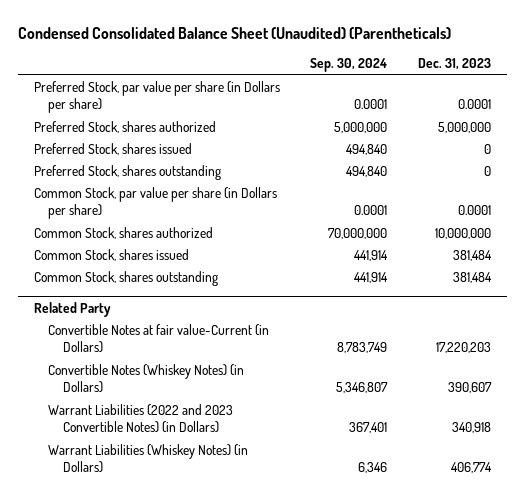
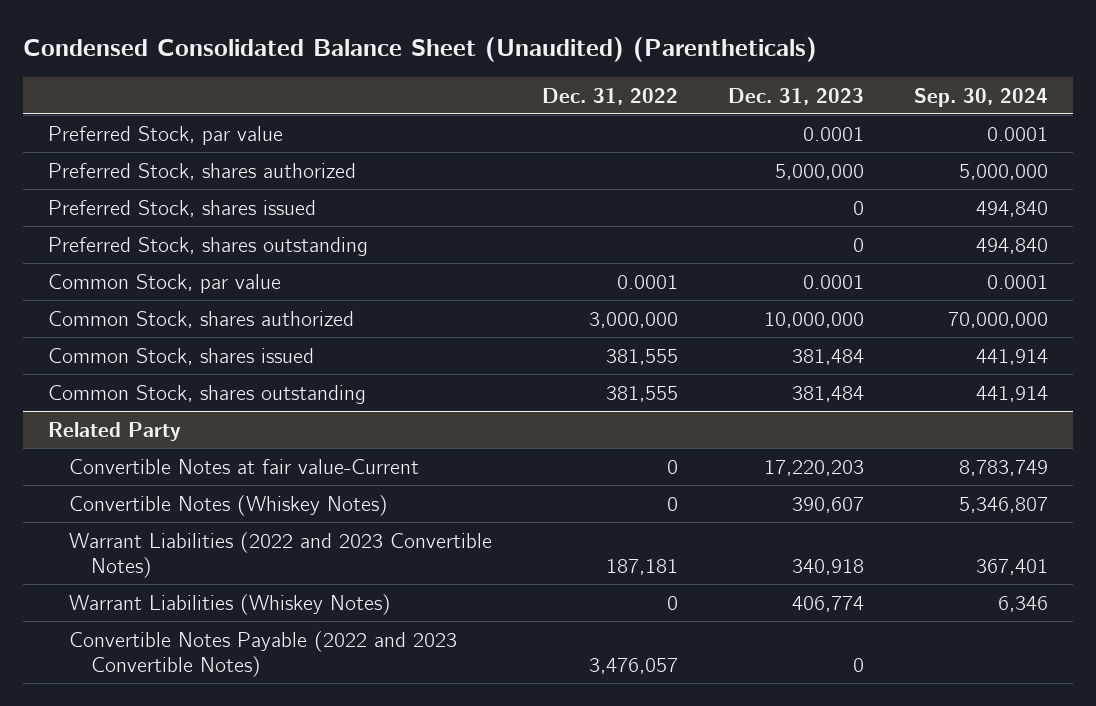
none -> [542,87,679,105] Dec. 31, 2022
[33,81,280,114] Preferred Stock, par value per share (in Dollars per share) -> [47,125,283,145] Preferred Stock, par value
[33,187,277,220] Common Stock, par value per share (in Dollars per share) -> [47,273,281,293] Common Stock, par value
[48,324,270,354] Convertible Notes at fair value-Current (in Dollars) -> [69,458,420,474] Convertible Notes at fair value-Current
[48,364,245,394] Convertible Notes (Whiskey Notes) (in Dollars) -> [69,494,389,516] Convertible Notes (Whiskey Notes)
[48,404,234,434] Warrant Liabilities (2022 and 2023 Convertible Notes) (in Dollars) -> [69,531,493,578] Warrant Liabilities (2022 and 2023 Convertible Notes)
[48,444,249,474] Warrant Liabilities (Whiskey Notes) (in Dollars) -> [69,593,392,615] Warrant Liabilities (Whiskey Notes)
none -> [69,630,458,677] Convertible Notes Payable (2022 and 2023 Convertible Notes)

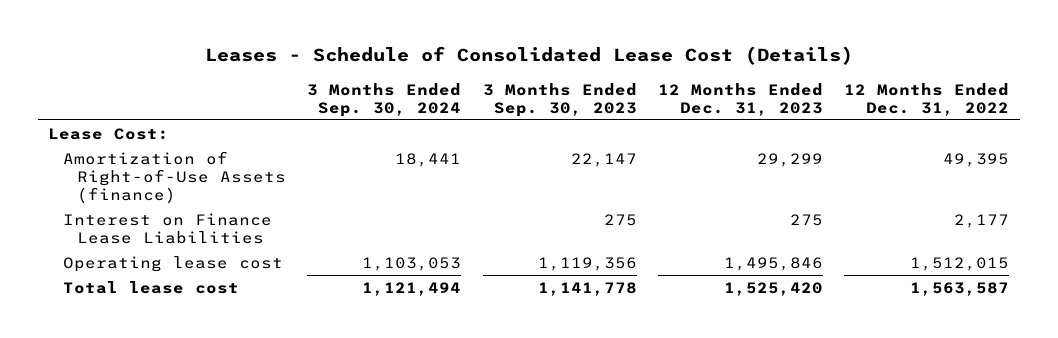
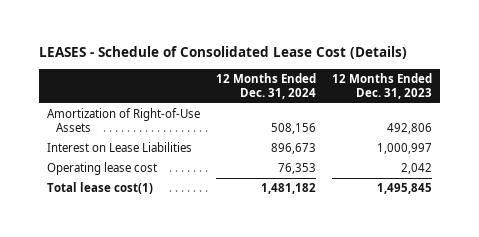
[204,46,853,66] Leases - Schedule of Consolidated Lease Cost (Details) -> [39,46,408,60] LEASES - Schedule of Consolidated Lease Cost (Details)
[307,82,462,117] 3 Months Ended Sep. 30, 2024 -> none
[482,82,637,117] 3 Months Ended Sep. 30, 2023 -> none
[844,82,1010,116] 12 Months Ended Dec. 31, 2022 -> none
none -> [216,72,317,99] 12 Months Ended Dec. 31, 2024
[48,127,170,140] Lease Cost: -> none
[62,150,286,204] Amortization of Right-of-Use Assets (finance) -> [47,108,201,133] Amortization of Right-of-Use Assets
[756,152,823,167] 29,299 -> [386,123,432,135] 492,806
[62,212,272,244] Interest on Finance Lease Liabilities -> [47,142,193,153] Interest on Lease Liabilities
[789,213,823,226] 275 -> [376,143,432,155] 1,000,997
[723,256,823,271] 1,495,846 -> [400,163,432,175] 2,042
[62,280,239,294] Total lease cost -> [47,182,154,195] Total lease cost(1)
[723,281,823,296] 1,525,420 -> [376,183,432,195] 1,495,845

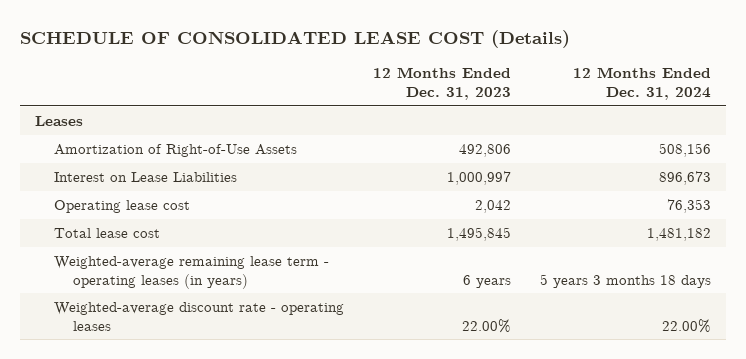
[39,46,408,60] LEASES - Schedule of Consolidated Lease Cost (Details) -> [20,29,571,48] SCHEDULE OF CONSOLIDATED LEASE COST (Details)
none -> [35,116,84,127] Leases
[47,182,154,195] Total lease cost(1) -> [53,228,160,239] Total lease cost
none -> [53,256,329,289] Weighted-average remaining lease term - operating leases (in years)
none -> [53,302,344,331] Weighted-average discount rate - operating leases

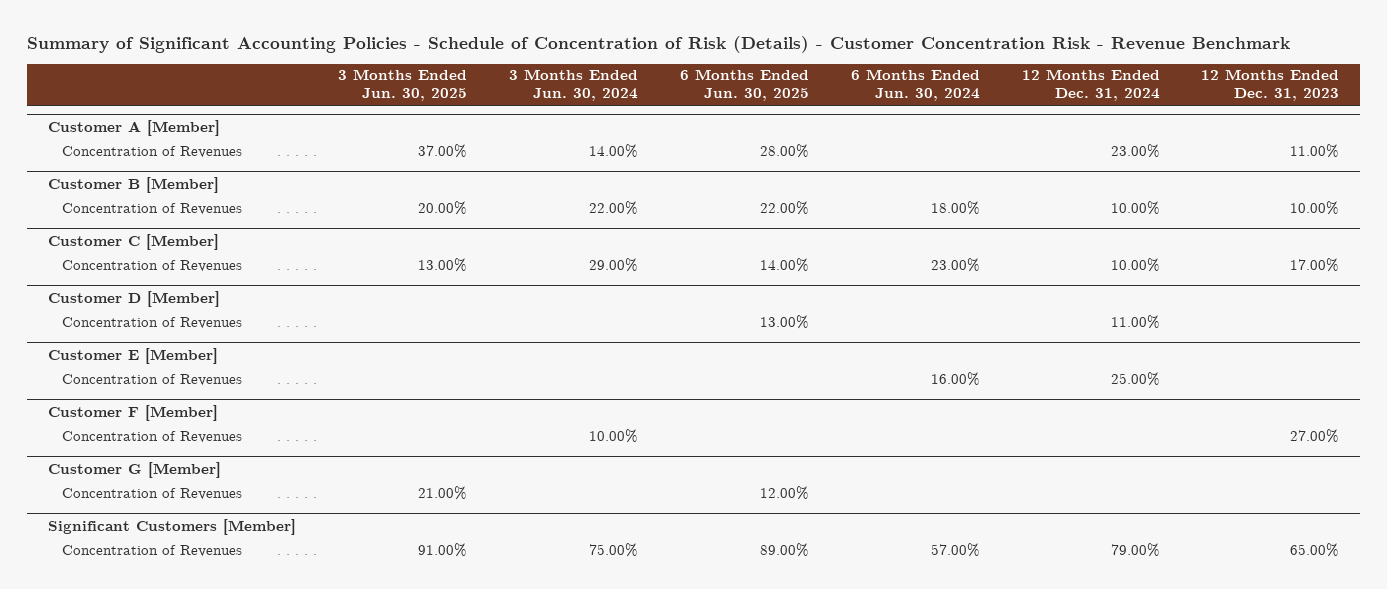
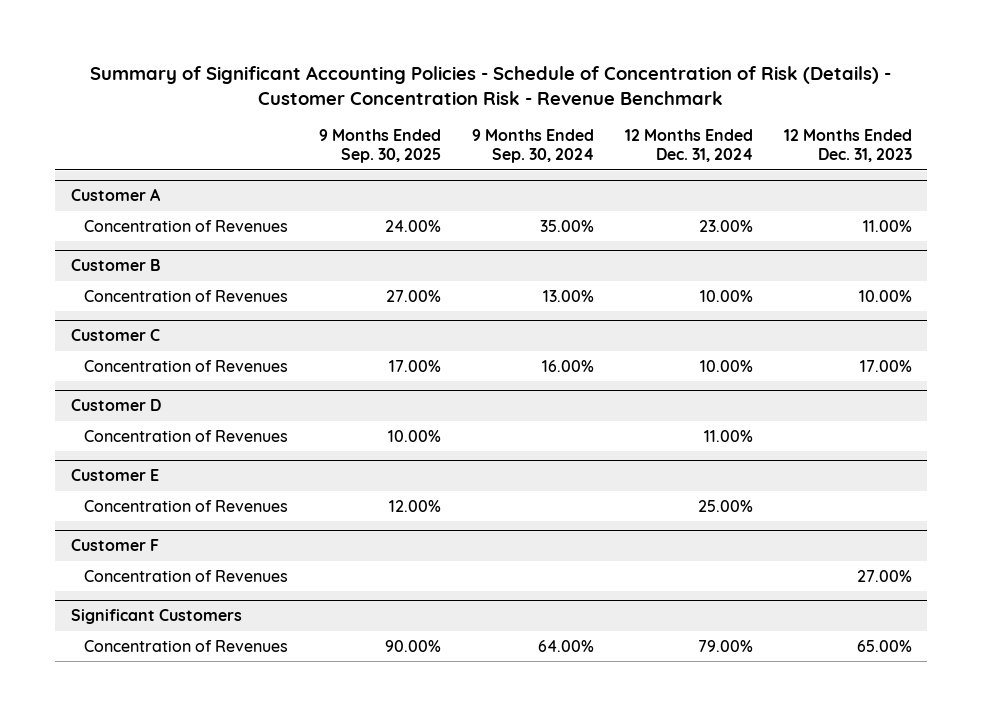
[337,69,467,102] 3 Months Ended Jun. 30, 2025 -> none
[508,69,638,102] 3 Months Ended Jun. 30, 2024 -> none
[679,69,809,102] 6 Months Ended Jun. 30, 2025 -> none
[850,69,980,102] 6 Months Ended Jun. 30, 2024 -> none
none -> [318,129,441,164] 9 Months Ended Sep. 30, 2025
none -> [471,129,594,164] 9 Months Ended Sep. 30, 2024
[47,119,220,136] Customer A [Member] -> [70,188,161,202] Customer A
[47,176,219,193] Customer B [Member] -> [70,259,160,272] Customer B
[47,233,219,250] Customer C [Member] -> [70,329,160,342] Customer C
[47,290,220,307] Customer D [Member] -> [70,399,161,412] Customer D
[47,347,218,364] Customer E [Member] -> [70,469,159,482] Customer E
[47,404,218,421] Customer F [Member] -> [70,539,159,552] Customer F
[62,487,243,500] Concentration of Revenues -> none
[47,518,296,535] Significant Customers [Member] -> none
[47,461,221,478] Customer G [Member] -> [70,609,242,625] Significant Customers

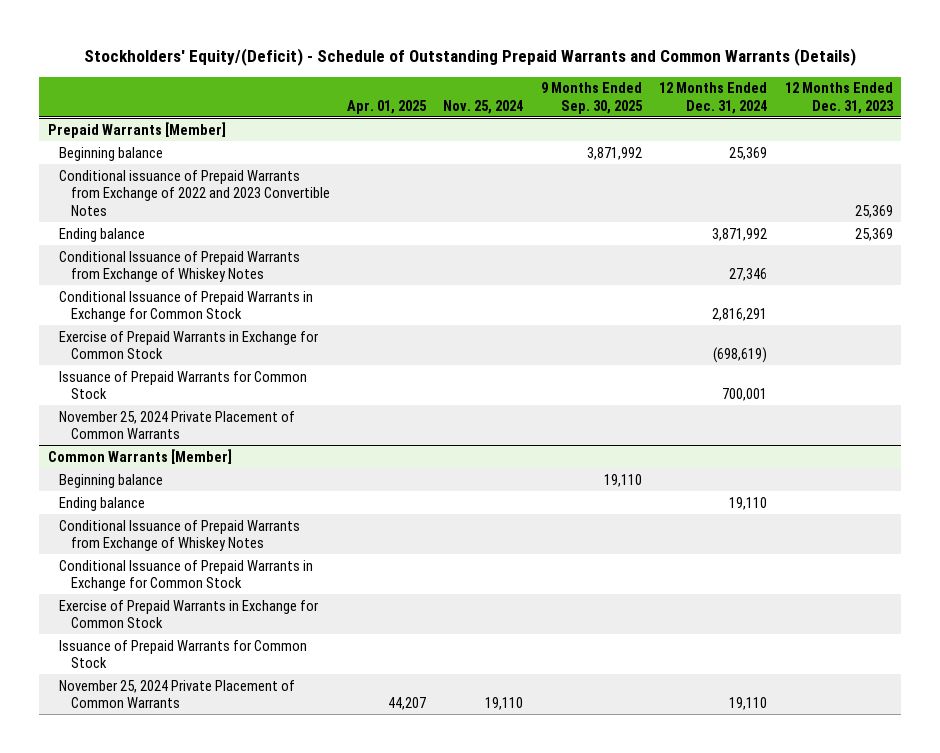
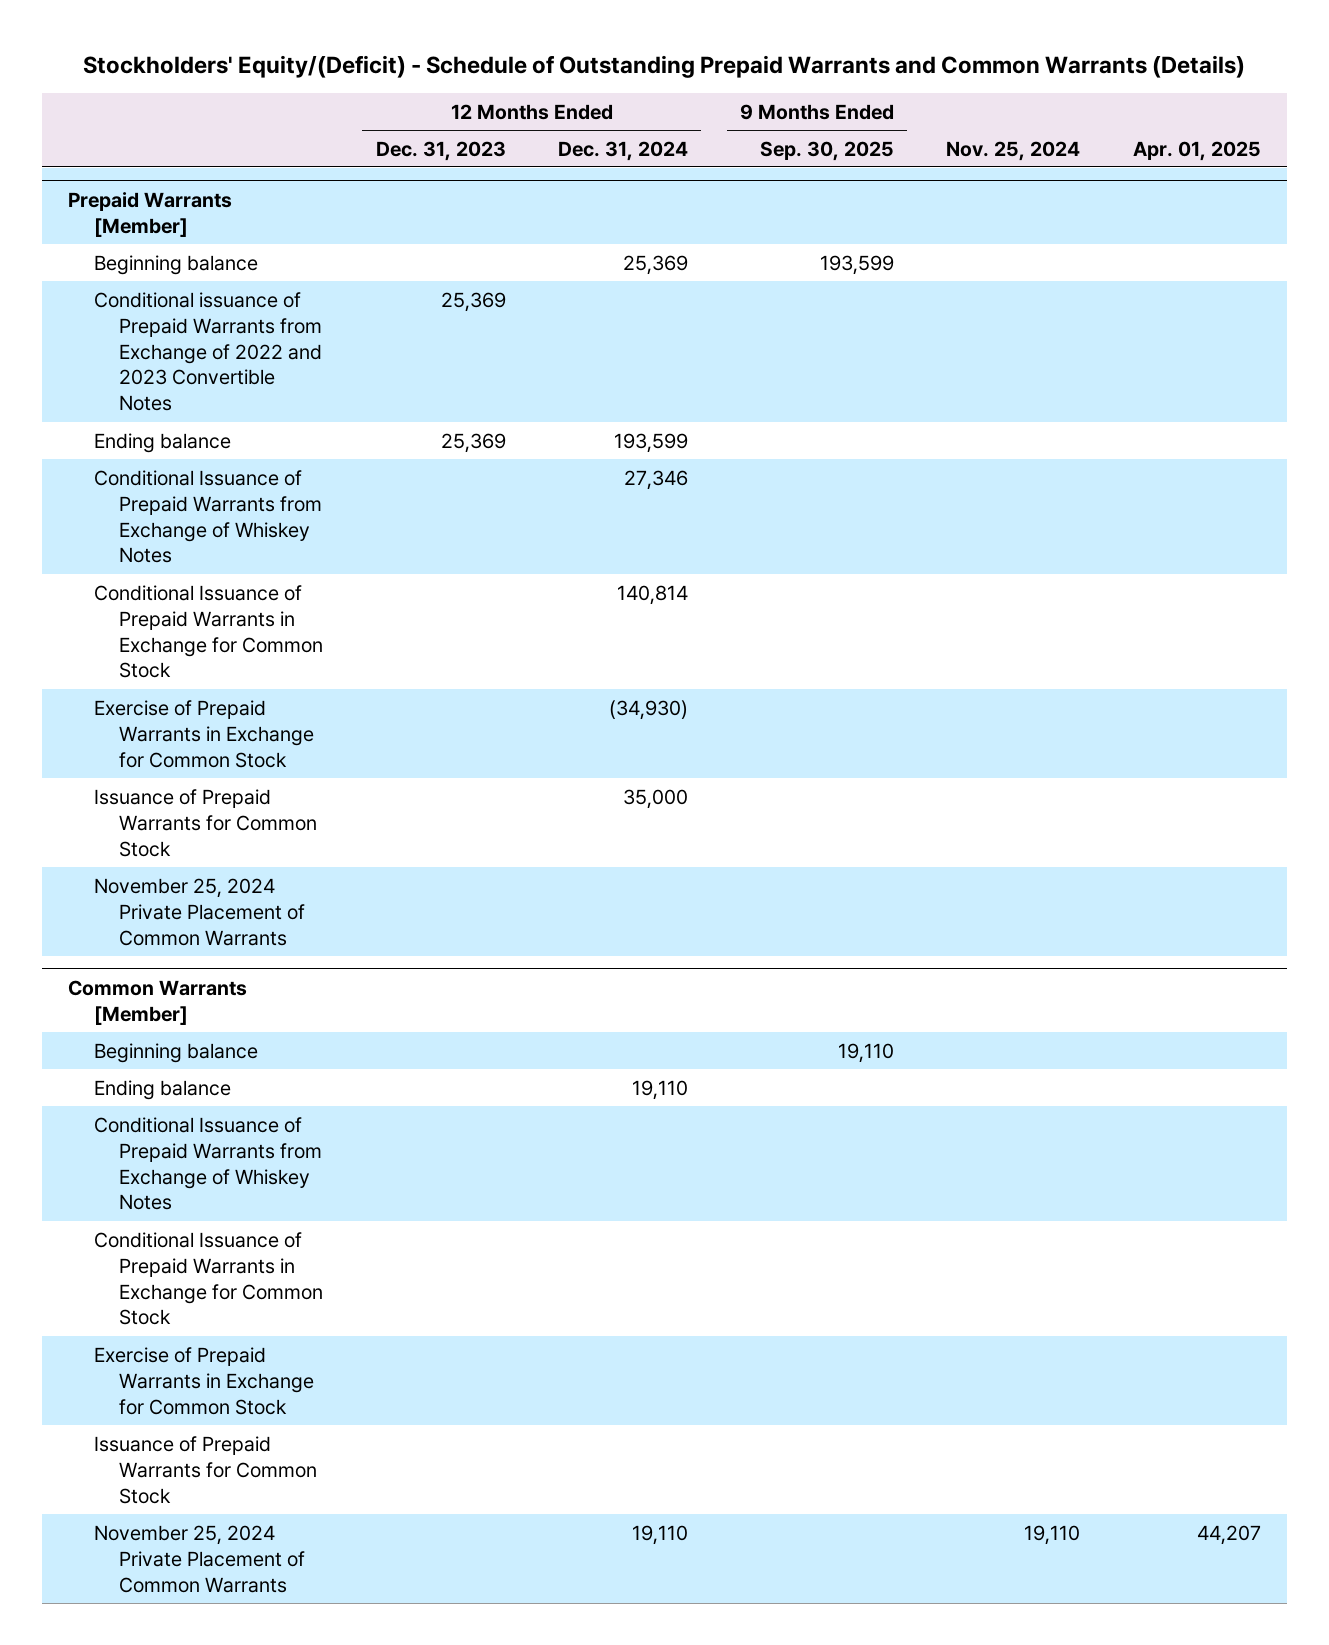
[586,146,642,160] 3,871,992 -> [820,254,895,275] 193,599
[712,227,768,241] 3,871,992 -> [613,432,688,453] 193,599
[712,308,768,322] 2,816,291 -> [616,584,688,605] 140,814
[713,347,768,364] (698,619) -> [608,699,688,720] (34,930)
[722,388,768,402] 700,001 -> [622,788,688,809] 35,000

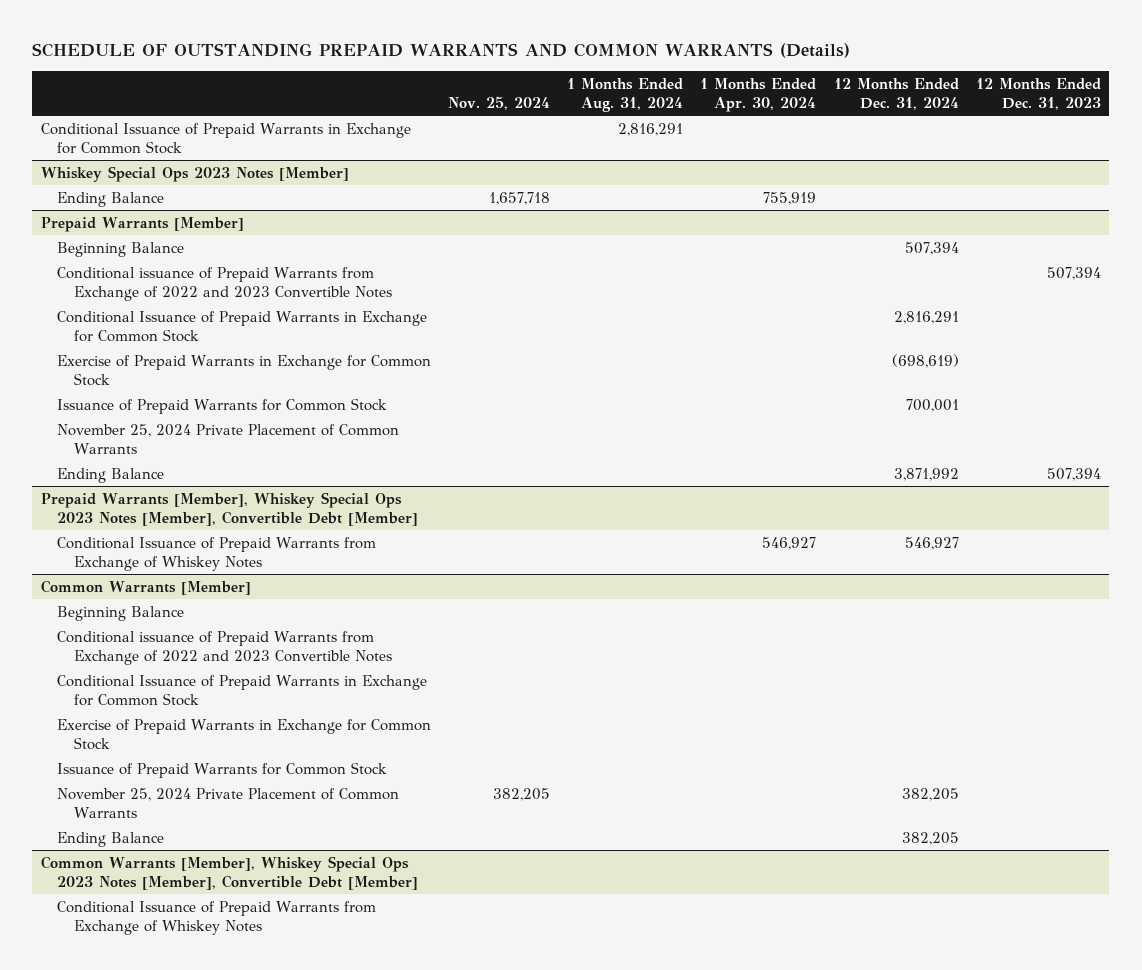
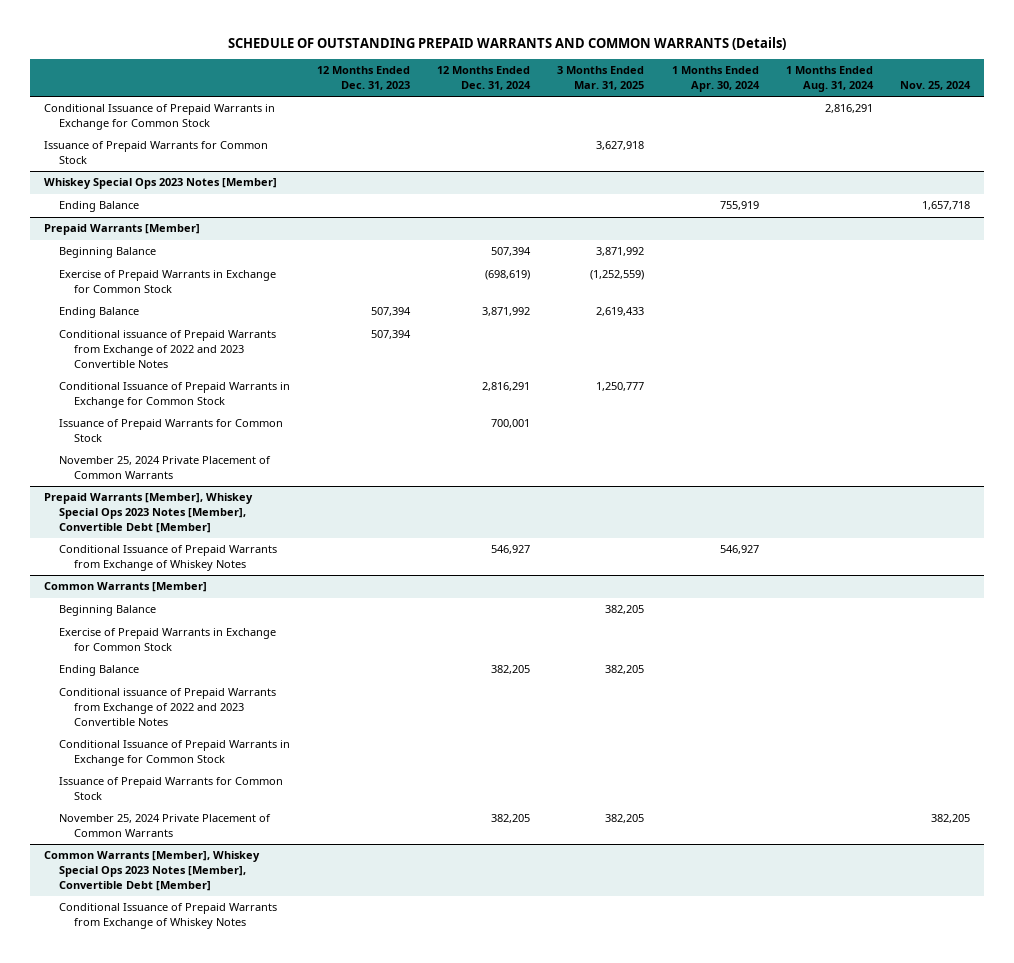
none -> [557,66,645,90] 3 Months Ended Mar. 31, 2025
none -> [43,141,268,164] Issuance of Prepaid Warrants for Common Stock
[57,354,432,386] Exercise of Prepaid Warrants in Exchange for Common Stock -> [58,270,276,293] Exercise of Prepaid Warrants in Exchange for Common Stock
[57,467,165,483] Ending Balance -> [58,307,139,319] Ending Balance
[57,718,432,750] Exercise of Prepaid Warrants in Exchange for Common Stock -> [58,628,276,651] Exercise of Prepaid Warrants in Exchange for Common Stock
[57,831,165,847] Ending Balance -> [58,665,139,677] Ending Balance

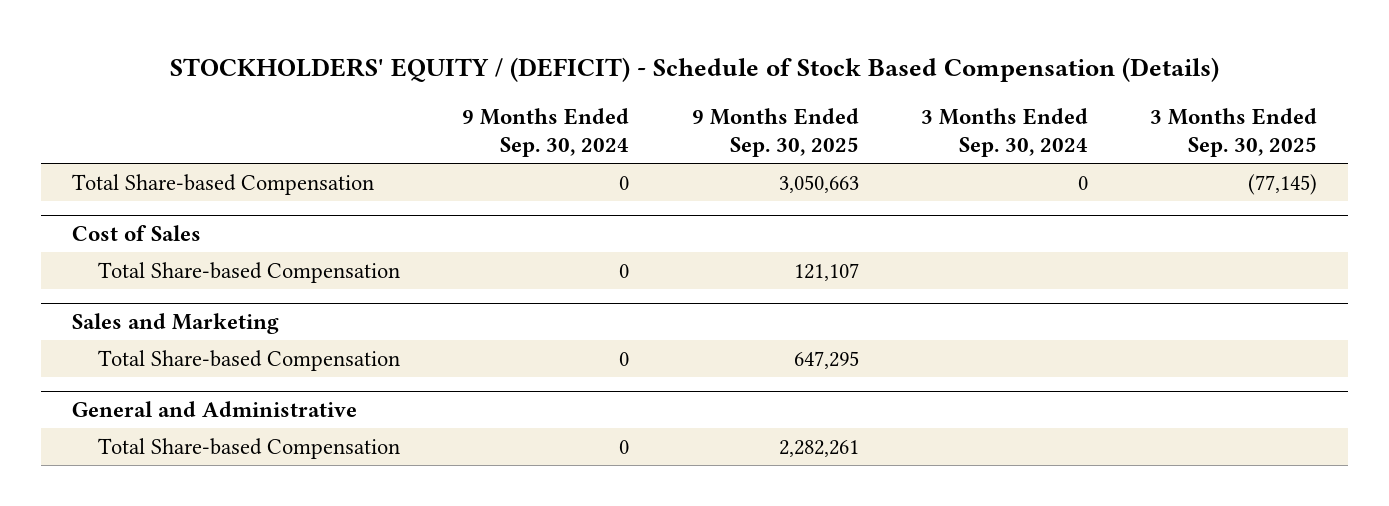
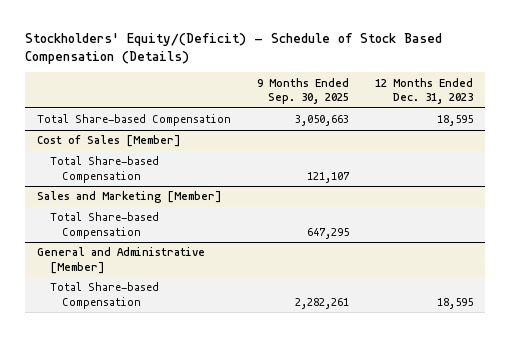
[169,56,1219,82] STOCKHOLDERS' EQUITY / (DEFICIT) - Schedule of Stock Based Compensation (Details) -> [24,32,442,64] Stockholders' Equity/(Deficit) - Schedule of Stock Based Compensation (Details)
[462,107,630,158] 9 Months Ended Sep. 30, 2024 -> none
[920,107,1088,158] 3 Months Ended Sep. 30, 2024 -> none
[1150,107,1318,158] 3 Months Ended Sep. 30, 2025 -> none
none -> [374,77,473,105] 12 Months Ended Dec. 31, 2023
[71,224,201,241] Cost of Sales -> [37,135,182,148] Cost of Sales [Member]
[71,312,279,334] Sales and Marketing -> [37,191,223,204] Sales and Marketing [Member]
[71,400,357,417] General and Administrative -> [37,247,206,275] General and Administrative [Member]

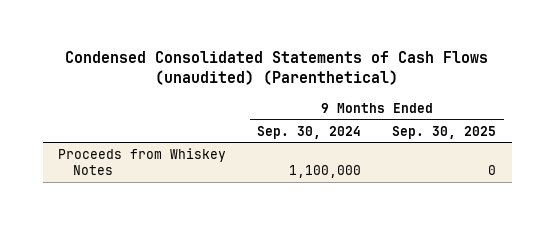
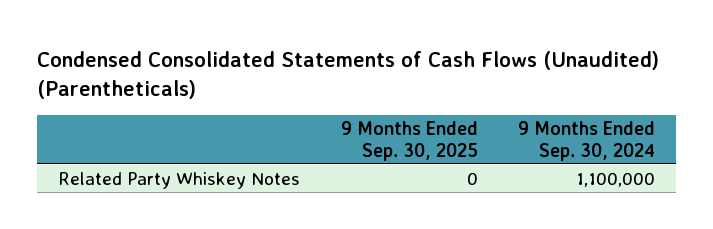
[65,51,489,86] Condensed Consolidated Statements of Cash Flows (unaudited) (Parenthetical) -> [37,50,660,99] Condensed Consolidated Statements of Cash Flows (Unaudited) (Parentheticals)
[58,148,227,175] Proceeds from Whiskey Notes -> [57,171,300,189] Related Party Whiskey Notes

